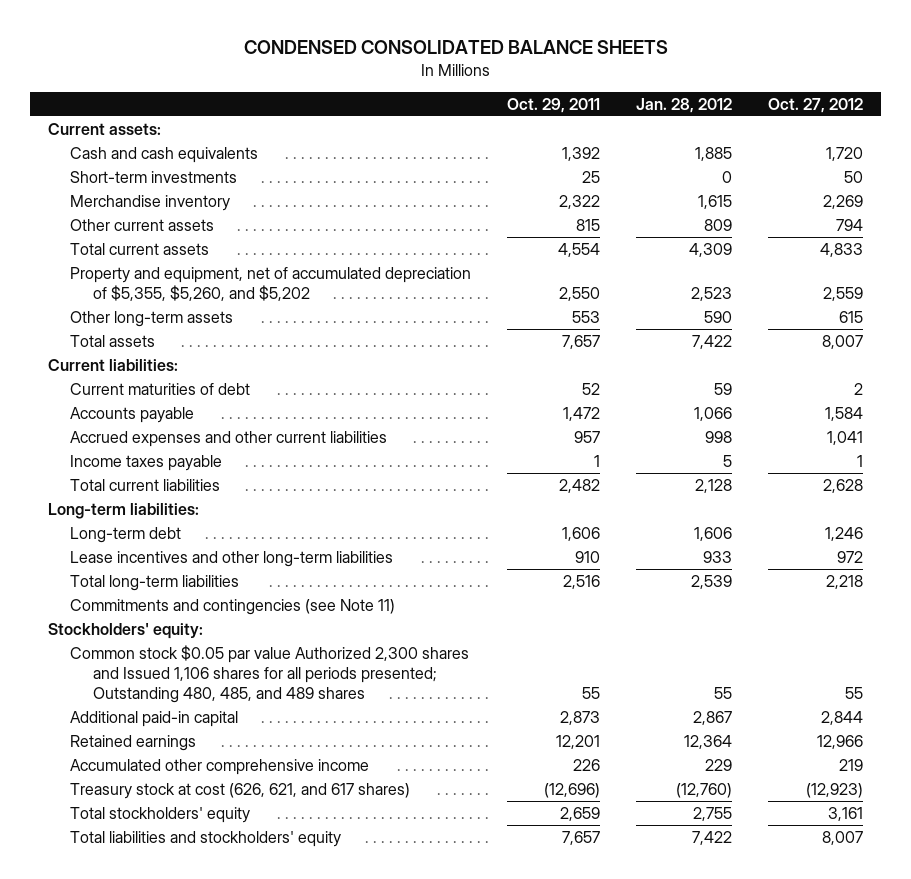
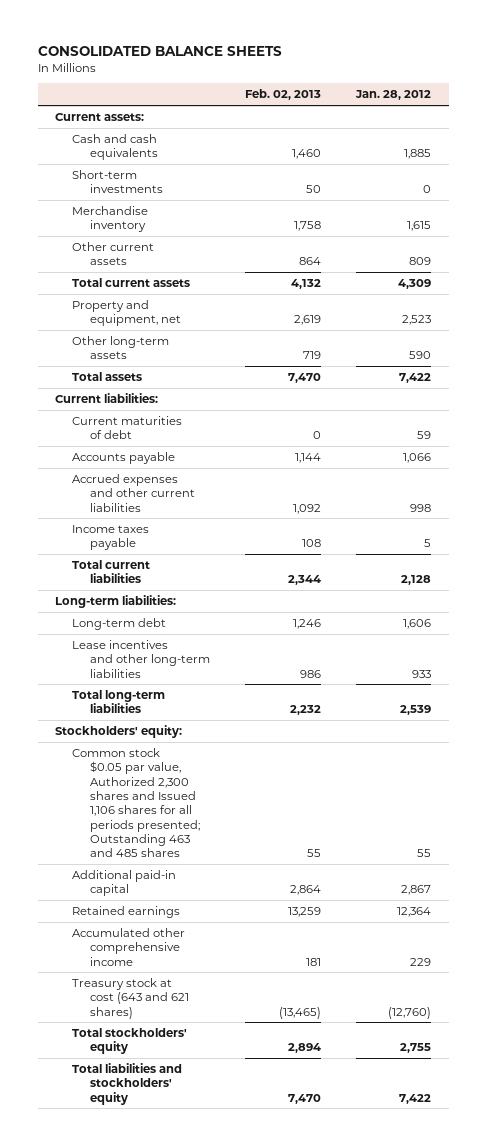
[243,40,668,55] CONDENSED CONSOLIDATED BALANCE SHEETS -> [37,45,282,56] CONSOLIDATED BALANCE SHEETS
[507,97,601,113] Oct. 29, 2011 -> none
[768,97,864,113] Oct. 27, 2012 -> none
none -> [244,89,321,101] Feb. 02, 2013
[70,266,472,301] Property and equipment, net of accumulated depreciation of $5,355, $5,260, and $5,202 -> [72,300,181,327] Property and equipment, net
[70,598,396,615] Commitments and contingencies (see Note 11) -> none
[70,644,470,703] Common stock $0.05 par value Authorized 2,300 shares and Issued 1,106 shares for all periods presented; Outstanding 480, 485, and 489 shares -> [72,748,200,858] Common stock $0.05 par value, Authorized 2,300 shares and Issued 1,106 shares for all periods presented; Outstanding 463 and 485 shares
[70,782,411,799] Treasury stock at cost (626, 621, and 617 shares) -> [72,978,189,1019] Treasury stock at cost (643 and 621 shares)

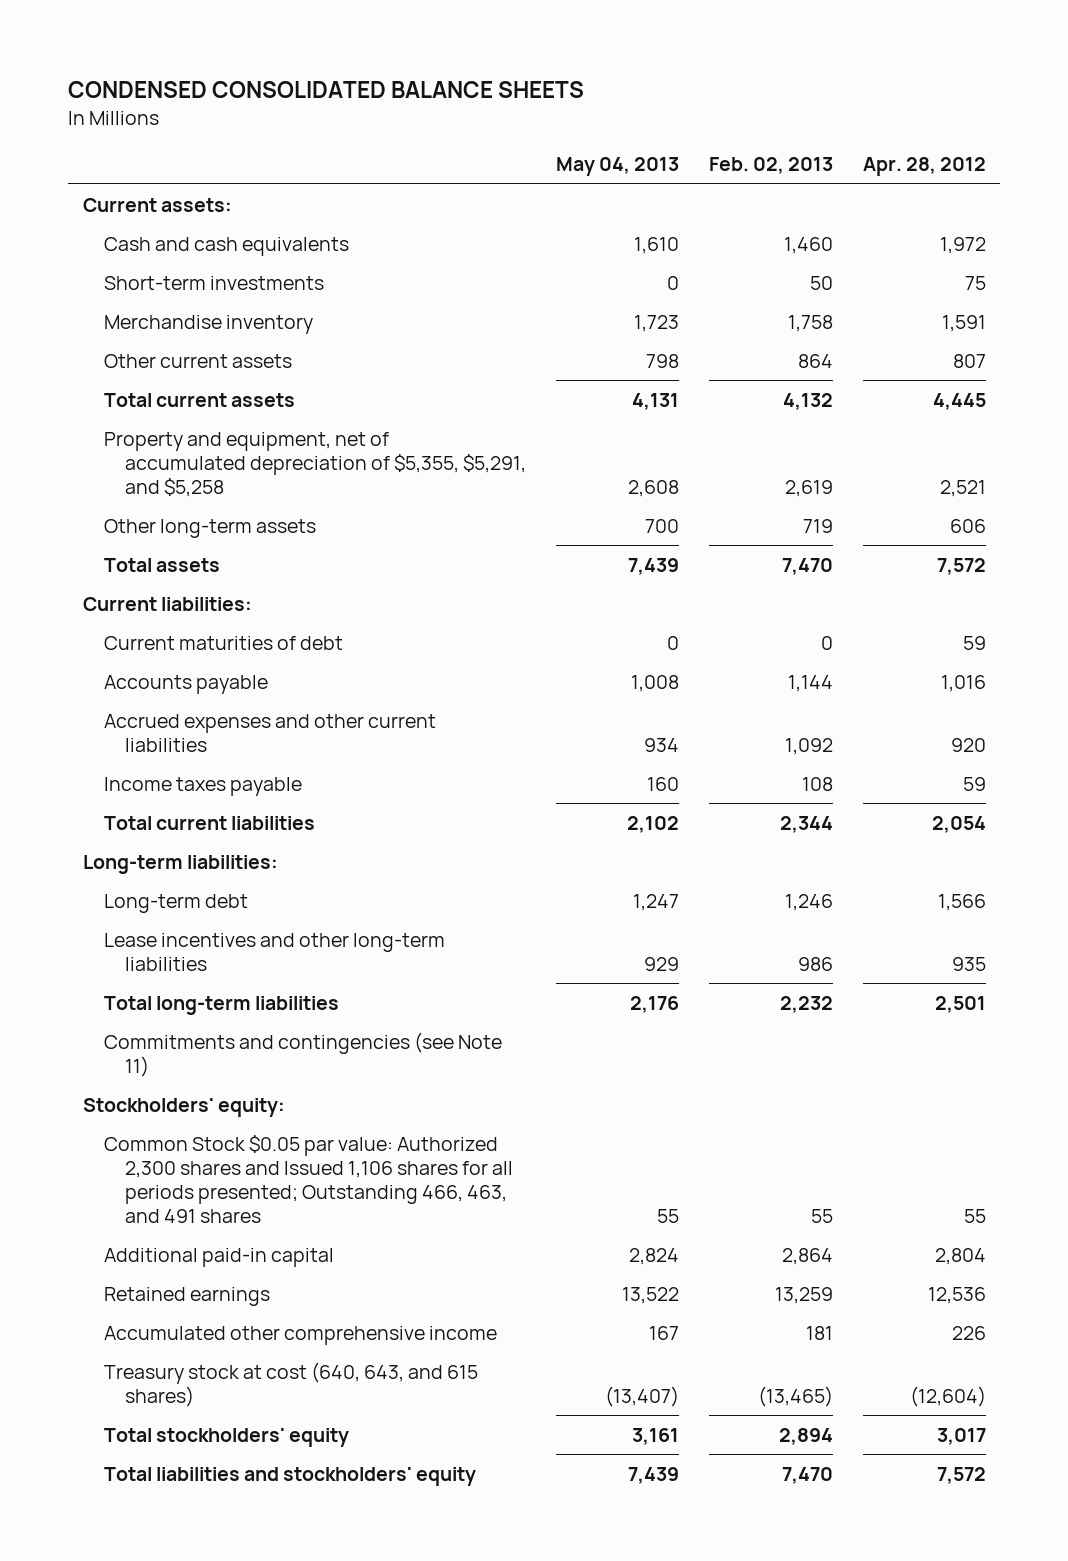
[37,45,282,56] CONSOLIDATED BALANCE SHEETS -> [67,81,584,99] CONDENSED CONSOLIDATED BALANCE SHEETS
[355,90,432,101] Jan. 28, 2012 -> none
none -> [555,157,679,177] May 04, 2013
none -> [862,157,986,177] Apr. 28, 2012
[72,300,181,327] Property and equipment, net -> [103,431,527,497] Property and equipment, net of accumulated depreciation of $5,355, $5,291, and $5,258
none -> [103,1031,502,1077] Commitments and contingencies (see Note 11)
[72,748,200,858] Common stock $0.05 par value, Authorized 2,300 shares and Issued 1,106 shares for all periods presented; Outstanding 463 and 485 shares -> [103,1134,514,1223] Common Stock $0.05 par value: Authorized 2,300 shares and Issued 1,106 shares for all periods presented; Outstanding 466, 463, and 491 shares
[72,978,189,1019] Treasury stock at cost (643 and 621 shares) -> [103,1361,478,1407] Treasury stock at cost (640, 643, and 615 shares)

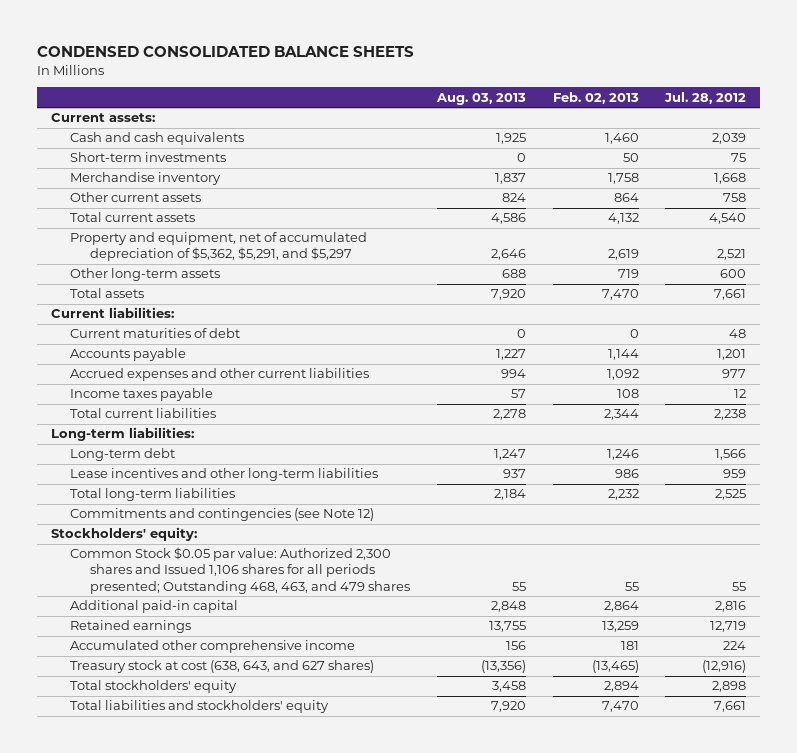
[555,157,679,177] May 04, 2013 -> none
[862,157,986,177] Apr. 28, 2012 -> none
none -> [435,92,526,105] Aug. 03, 2013
none -> [664,91,747,104] Jul. 28, 2012
[103,431,527,497] Property and equipment, net of accumulated depreciation of $5,355, $5,291, and $5,258 -> [70,232,368,262] Property and equipment, net of accumulated depreciation of $5,362, $5,291, and $5,297
[103,1031,502,1077] Commitments and contingencies (see Note 11) -> [70,508,375,522] Commitments and contingencies (see Note 12)
[103,1134,514,1223] Common Stock $0.05 par value: Authorized 2,300 shares and Issued 1,106 shares for all periods presented; Outstanding 466, 463, and 491 shares -> [70,547,411,594] Common Stock $0.05 par value: Authorized 2,300 shares and Issued 1,106 shares for all periods presented; Outstanding 468, 463, and 479 shares
[103,1361,478,1407] Treasury stock at cost (640, 643, and 615 shares) -> [70,660,375,674] Treasury stock at cost (638, 643, and 627 shares)

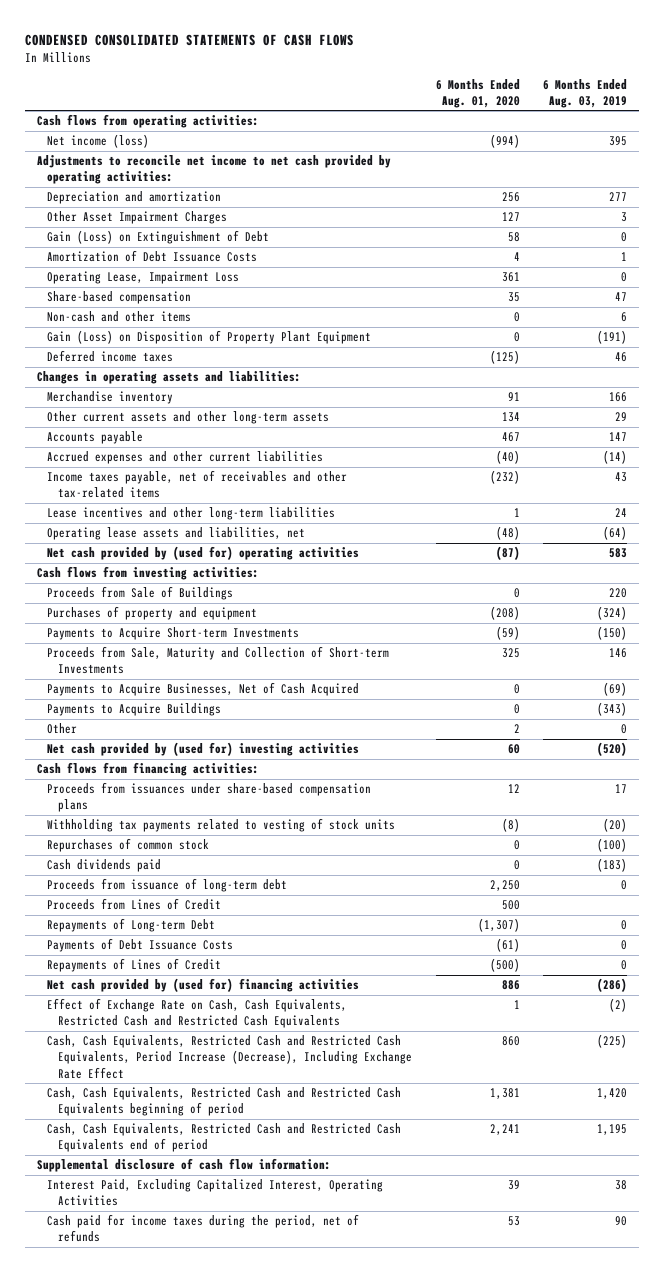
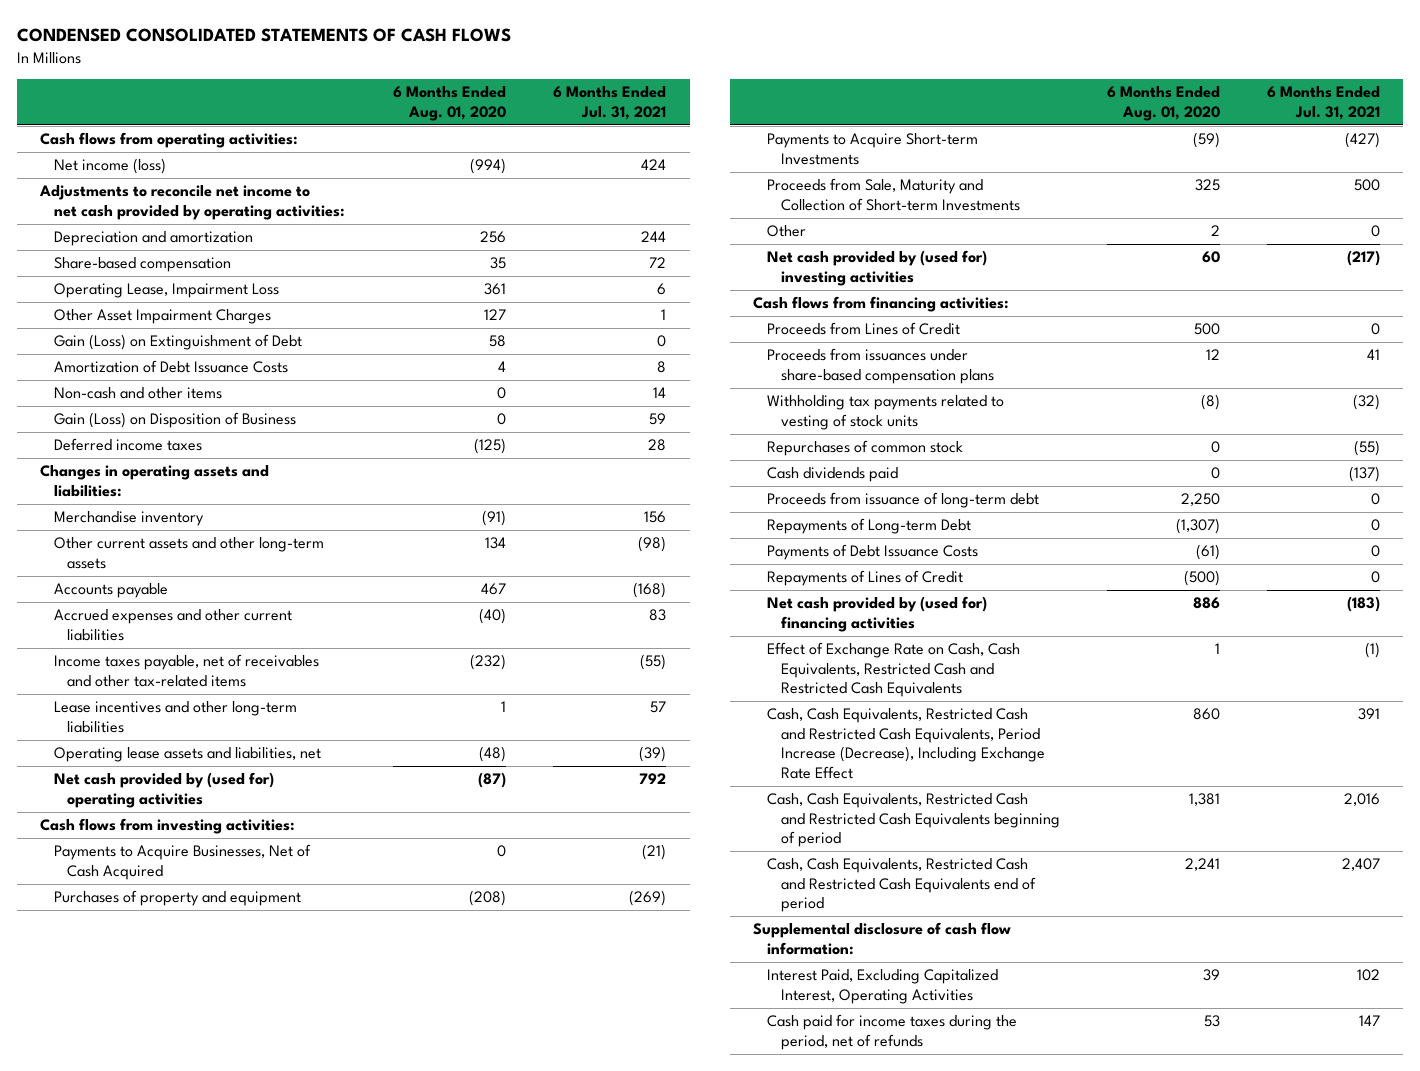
[543,78,628,108] 6 Months Ended Aug. 03, 2019 -> none
none -> [553,86,667,120] 6 Months Ended Jul. 31, 2021
[47,291,192,305] Share-based compensation -> [53,257,231,273] Share-based compensation
[47,271,240,285] Operating Lease, Impairment Loss -> [53,283,279,299] Operating Lease, Impairment Loss
[47,330,372,345] Gain (Loss) on Disposition of Property Plant Equipment -> [53,412,296,429] Gain (Loss) on Disposition of Business
[507,392,520,402] 91 -> [482,510,507,527] (91)
[47,586,234,601] Proceeds from Sale of Buildings -> none
[47,682,360,697] Payments to Acquire Businesses, Net of Cash Acquired -> [53,844,311,880] Payments to Acquire Businesses, Net of Cash Acquired
[47,703,222,717] Payments to Acquire Buildings -> none
[47,898,222,911] Proceeds from Lines of Credit -> [767,322,961,336] Proceeds from Lines of Credit

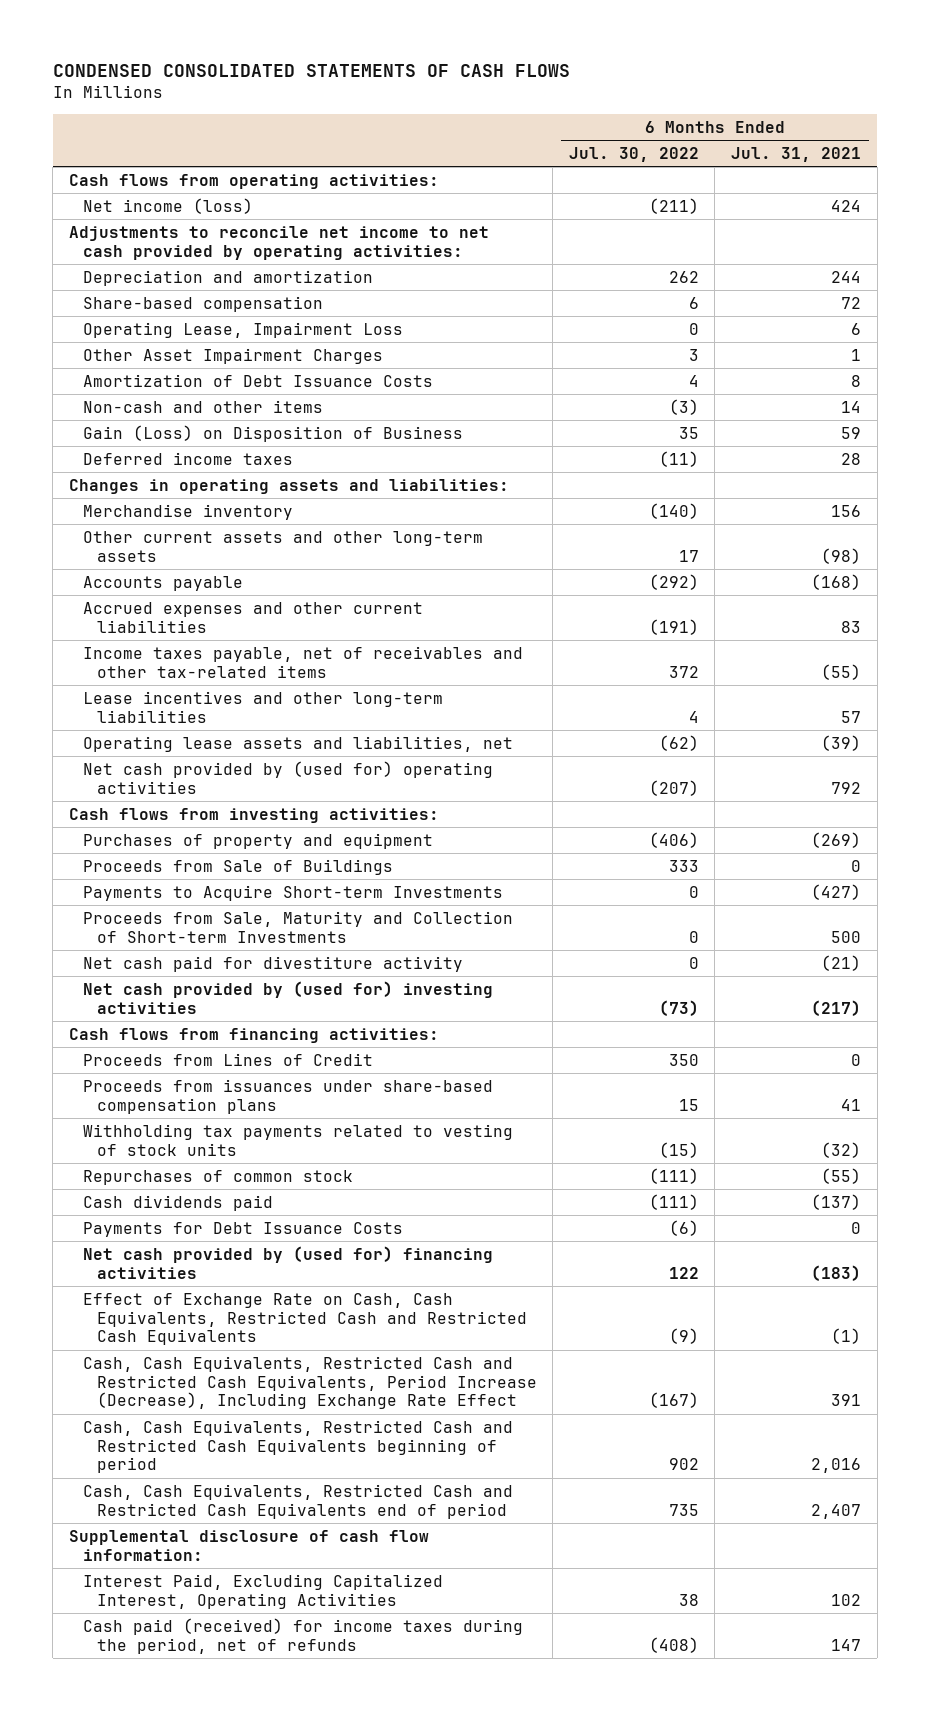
[393,86,507,121] 6 Months Ended Aug. 01, 2020 -> none
none -> [568,146,699,162] Jul. 30, 2022
[53,334,302,351] Gain (Loss) on Extinguishment of Debt -> none
[53,844,311,880] Payments to Acquire Businesses, Net of Cash Acquired -> none
none -> [82,858,393,875] Proceeds from Sale of Buildings
[767,225,807,238] Other -> none
none -> [82,955,463,972] Net cash paid for divestiture activity
[767,492,1040,509] Proceeds from issuance of long-term debt -> none
[767,518,972,535] Repayments of Long-term Debt -> none
[767,570,964,587] Repayments of Lines of Credit -> none
[767,544,979,561] Payments of Debt Issuance Costs -> [82,1221,403,1237] Payments for Debt Issuance Costs
[767,1014,1018,1050] Cash paid for income taxes during the period, net of refunds -> [82,1617,523,1654] Cash paid (received) for income taxes during the period, net of refunds

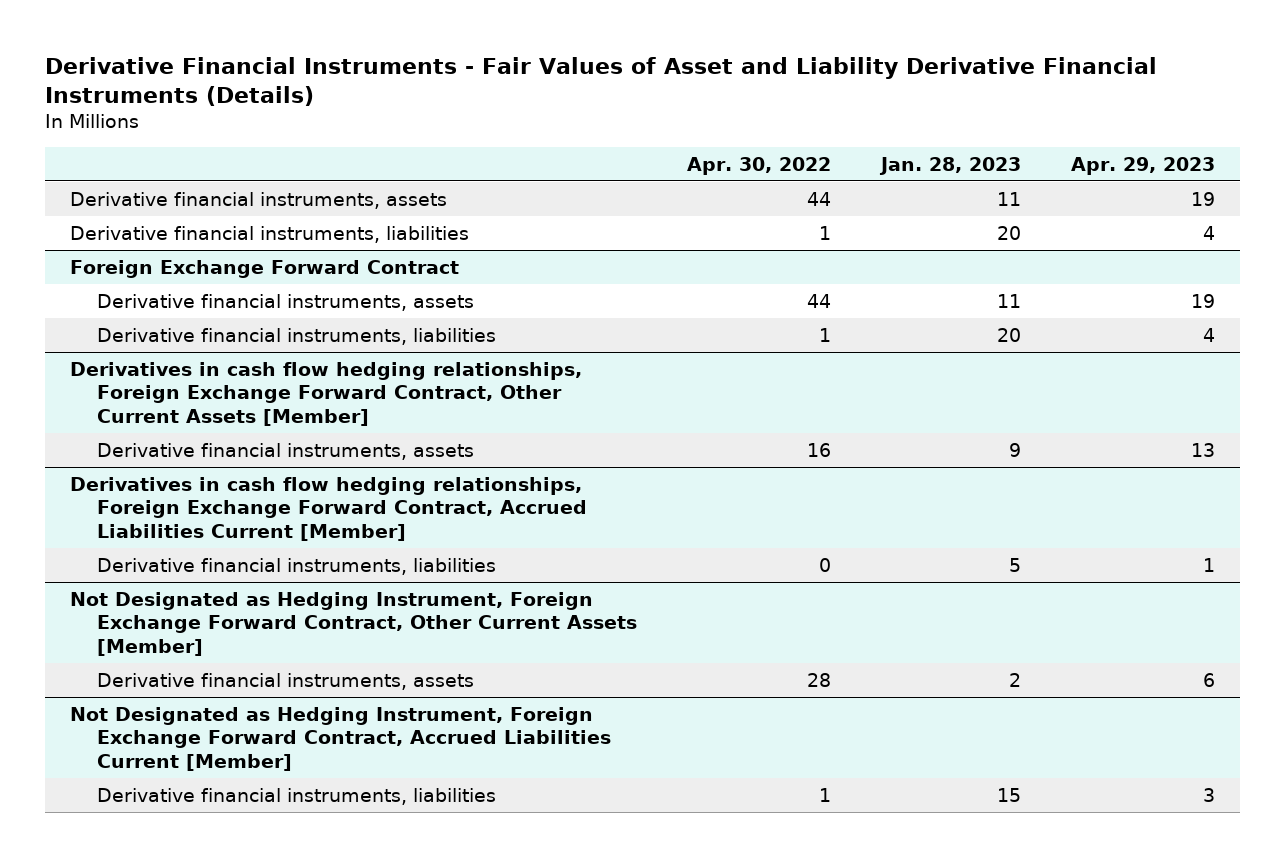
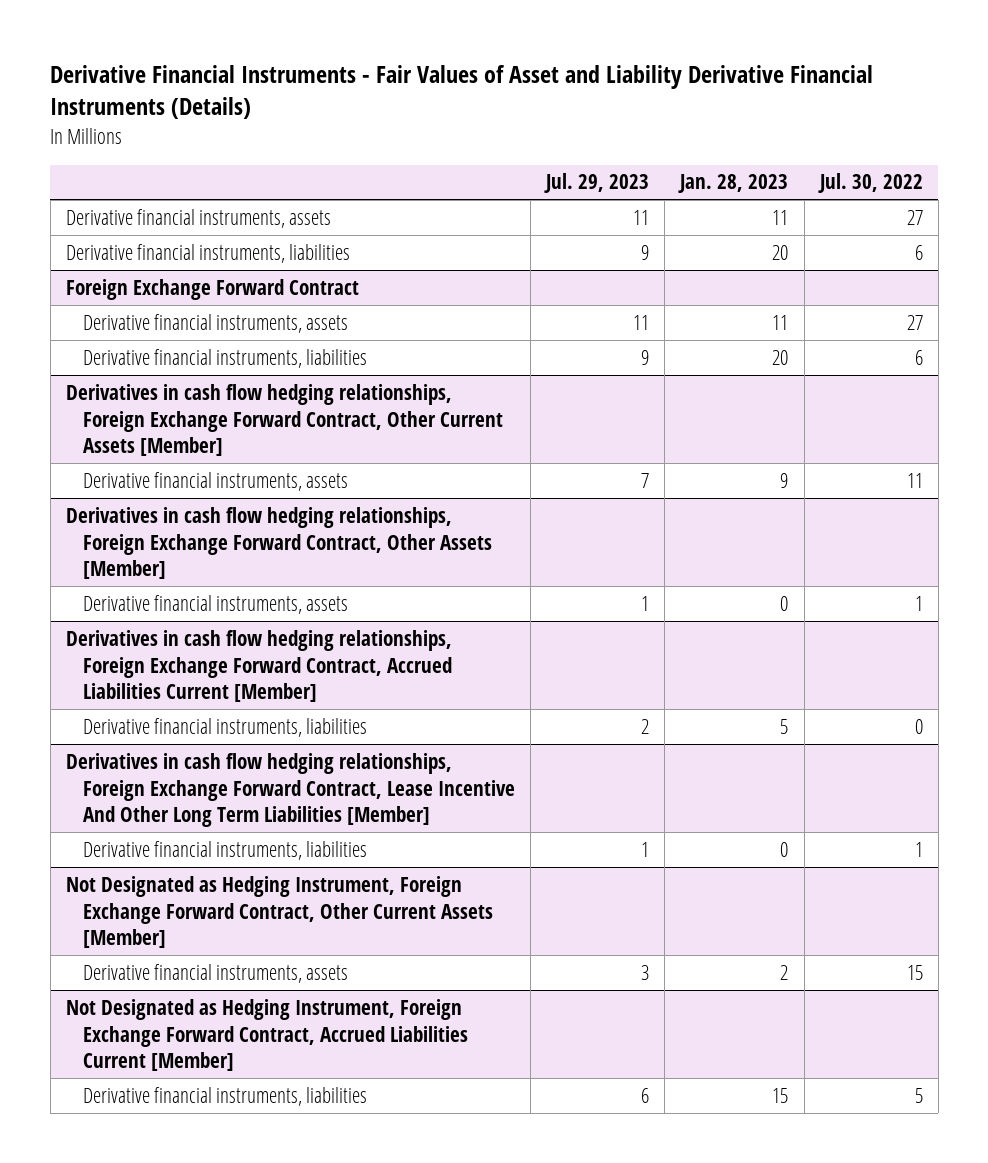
[687,156,832,175] Apr. 30, 2022 -> none
[1070,156,1215,175] Apr. 29, 2023 -> none
none -> [543,173,649,194] Jul. 29, 2023
none -> [817,173,923,194] Jul. 30, 2022
none -> [65,506,492,580] Derivatives in cash flow hedging relationships, Foreign Exchange Forward Contract, Other Assets [Member]
none -> [82,594,348,614] Derivative financial instruments, assets
none -> [65,752,515,828] Derivatives in cash flow hedging relationships, Foreign Exchange Forward Contract, Lease Incentive And Other Long Term Liabilities [Member]
none -> [82,840,367,860] Derivative financial instruments, liabilities

